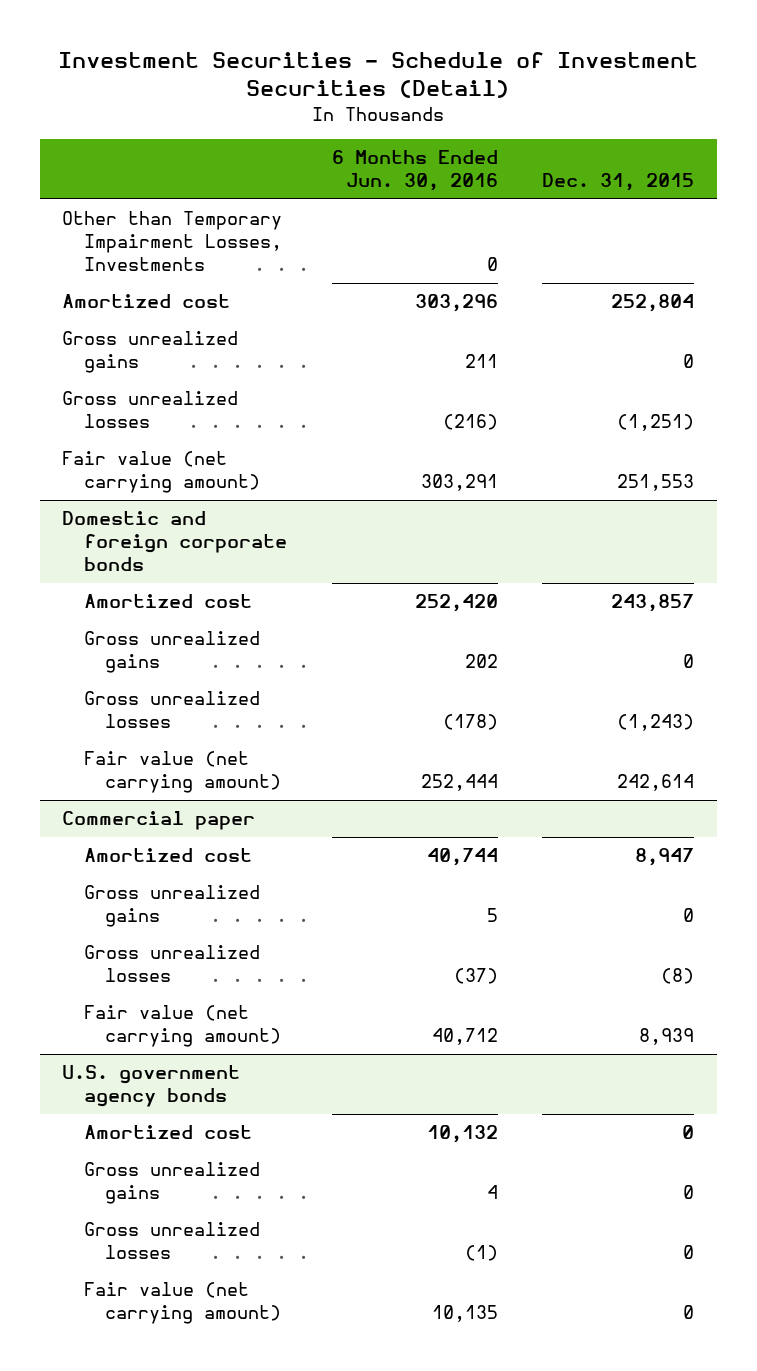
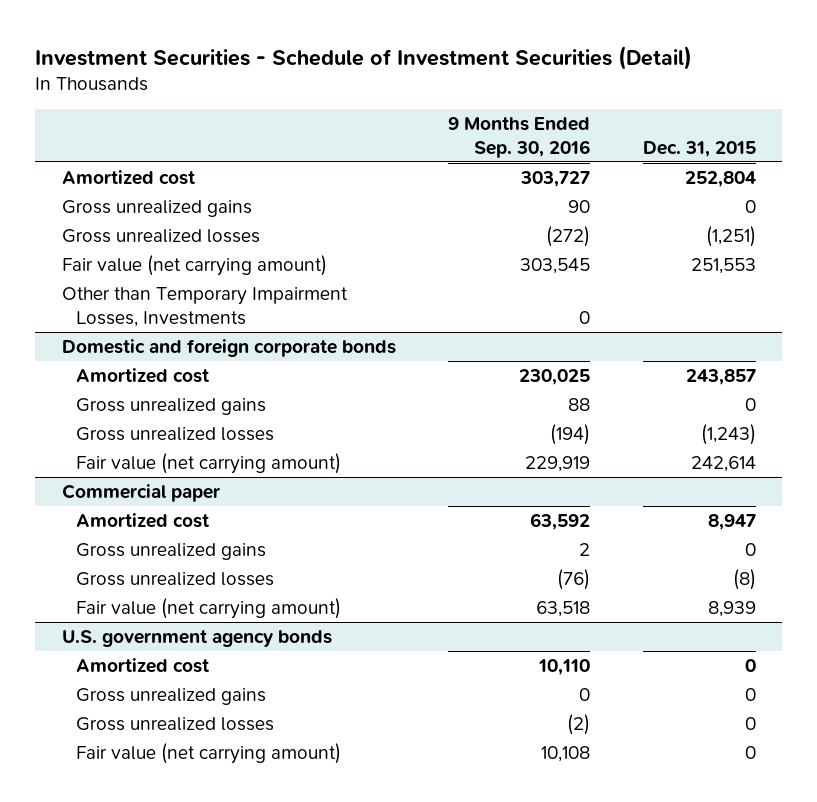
[331,149,498,192] 6 Months Ended Jun. 30, 2016 -> none
none -> [448,116,591,158] 9 Months Ended Sep. 30, 2016
[62,211,283,272] Other than Temporary Impairment Losses, Investments -> [61,286,348,327] Other than Temporary Impairment Losses, Investments

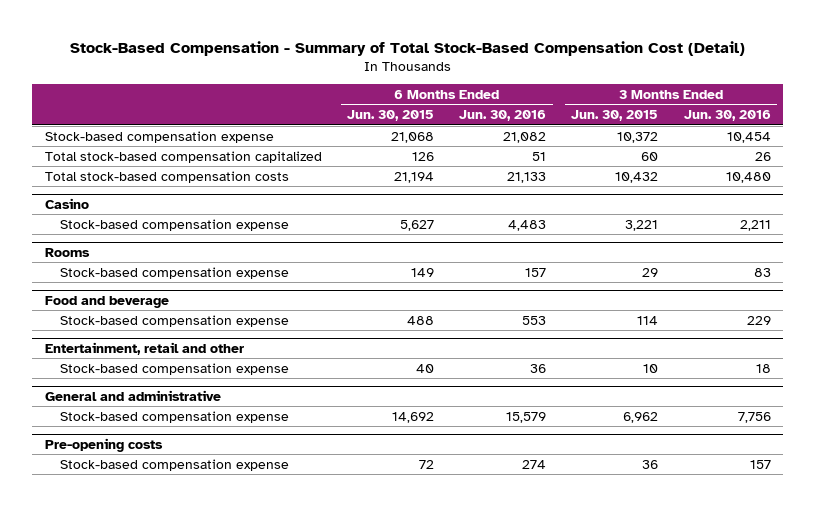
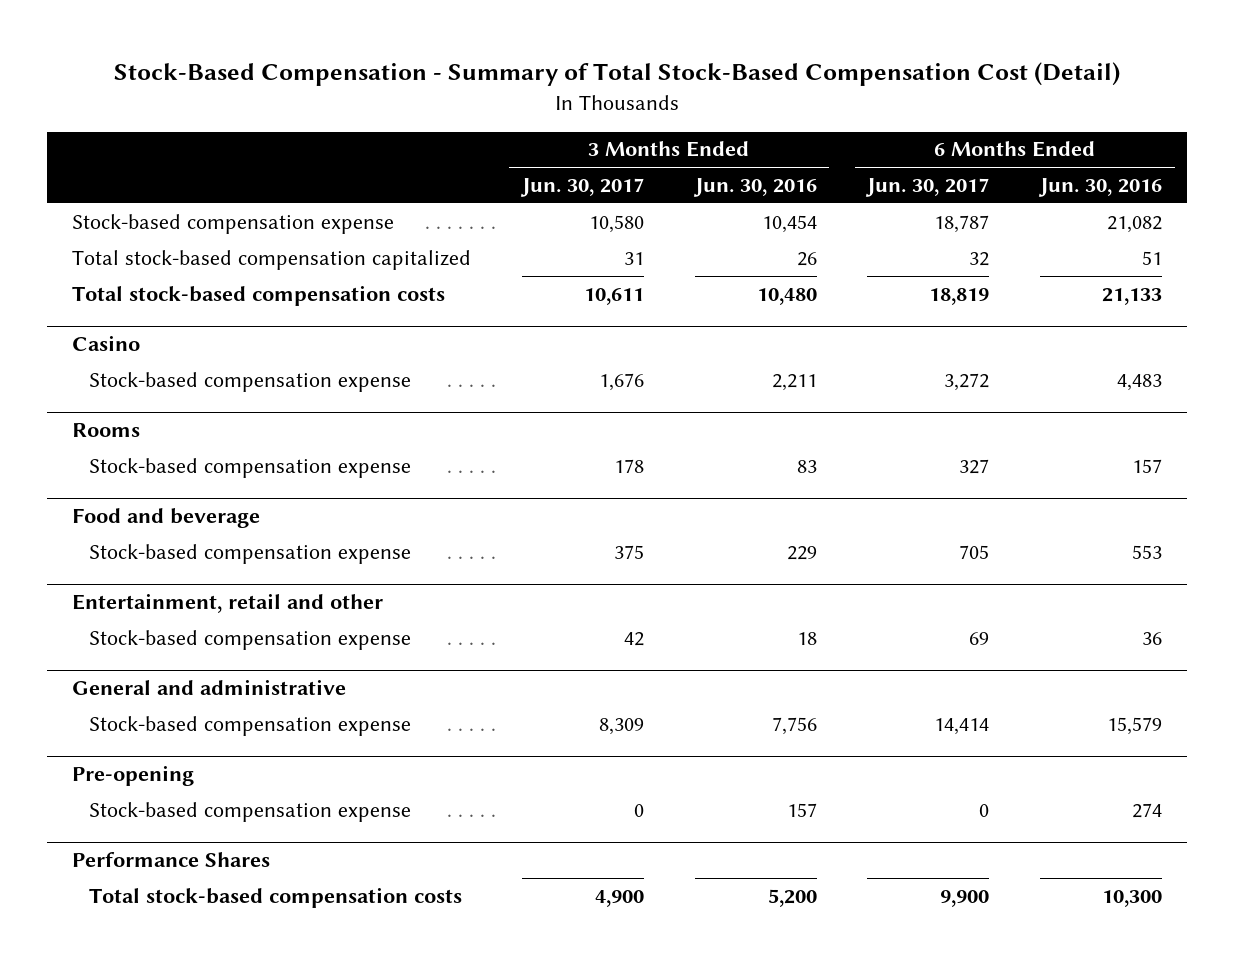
[347,110,435,122] Jun. 30, 2015 -> none
[571,110,659,122] Jun. 30, 2015 -> none
none -> [519,178,644,198] Jun. 30, 2017
none -> [865,178,990,198] Jun. 30, 2017
[44,437,163,452] Pre-opening costs -> [72,764,195,786] Pre-opening
none -> [72,851,271,867] Performance Shares
none -> [88,886,462,908] Total stock-based compensation costs

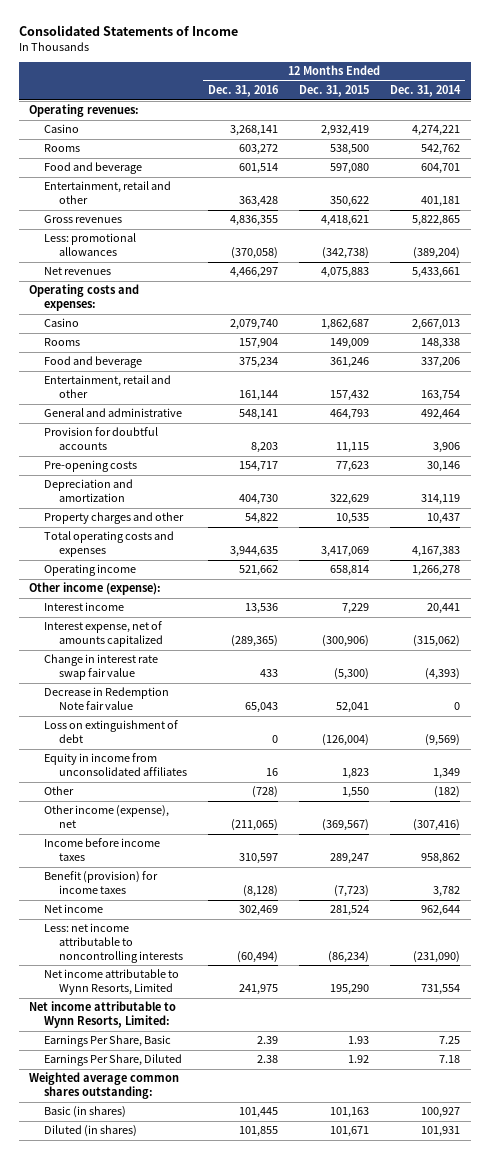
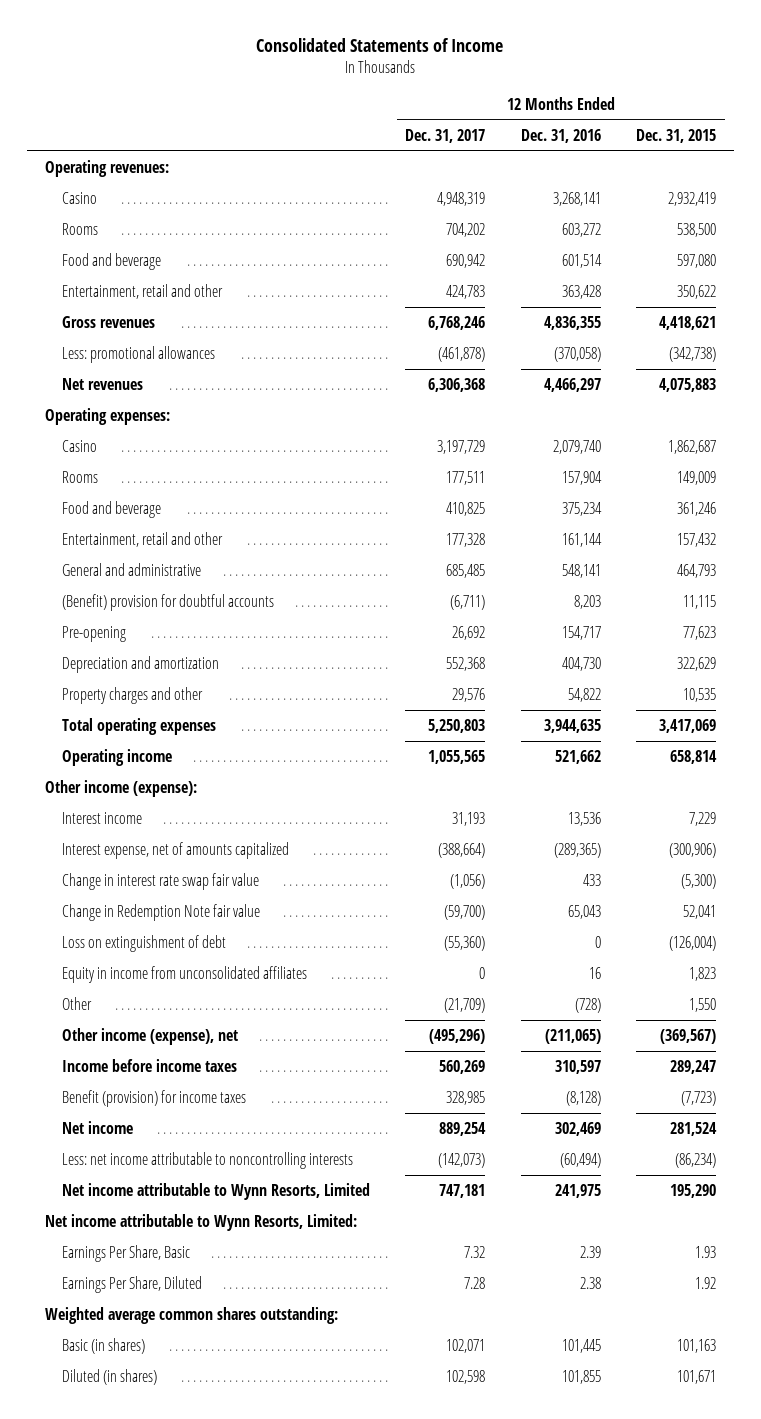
[390,85,462,98] Dec. 31, 2014 -> none
none -> [405,128,486,143] Dec. 31, 2017
[29,284,140,312] Operating costs and expenses: -> [44,408,170,426] Operating expenses:
[43,427,158,451] Provision for doubtful accounts -> [62,594,275,612] (Benefit) provision for doubtful accounts
[43,460,137,473] Pre-opening costs -> [62,626,127,643] Pre-opening
[43,531,174,558] Total operating costs and expenses -> [62,718,217,736] Total operating expenses
[43,687,169,711] Decrease in Redemption Note fair value -> [62,904,261,922] Change in Redemption Note fair value

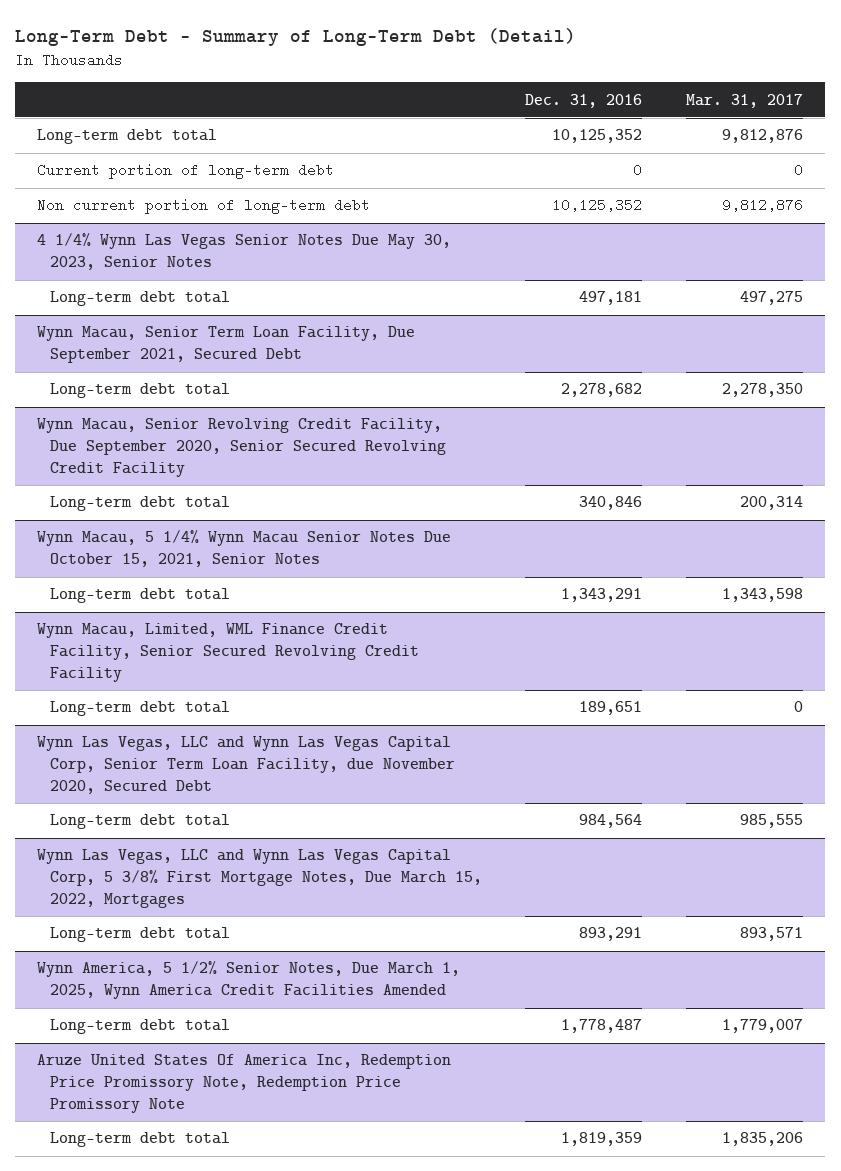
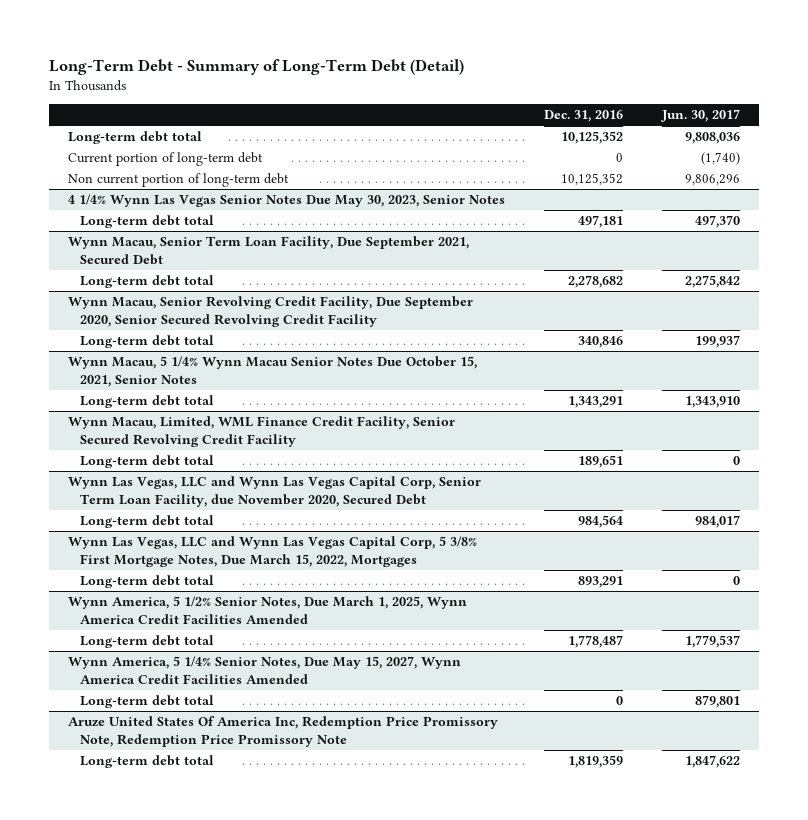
[686,93,804,108] Mar. 31, 2017 -> none
none -> [660,109,740,123] Jun. 30, 2017
none -> [68,656,462,685] Wynn America, 5 1/4% Senior Notes, Due May 15, 2027, Wynn America Credit Facilities Amended
none -> [80,695,215,709] Long-term debt total

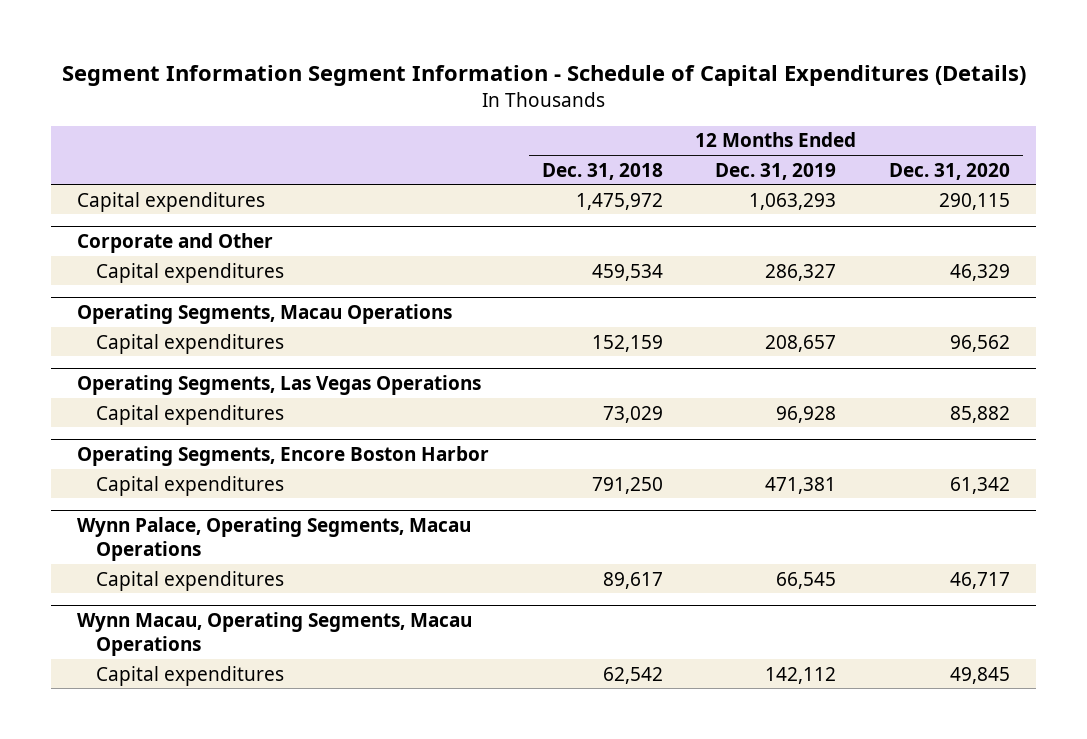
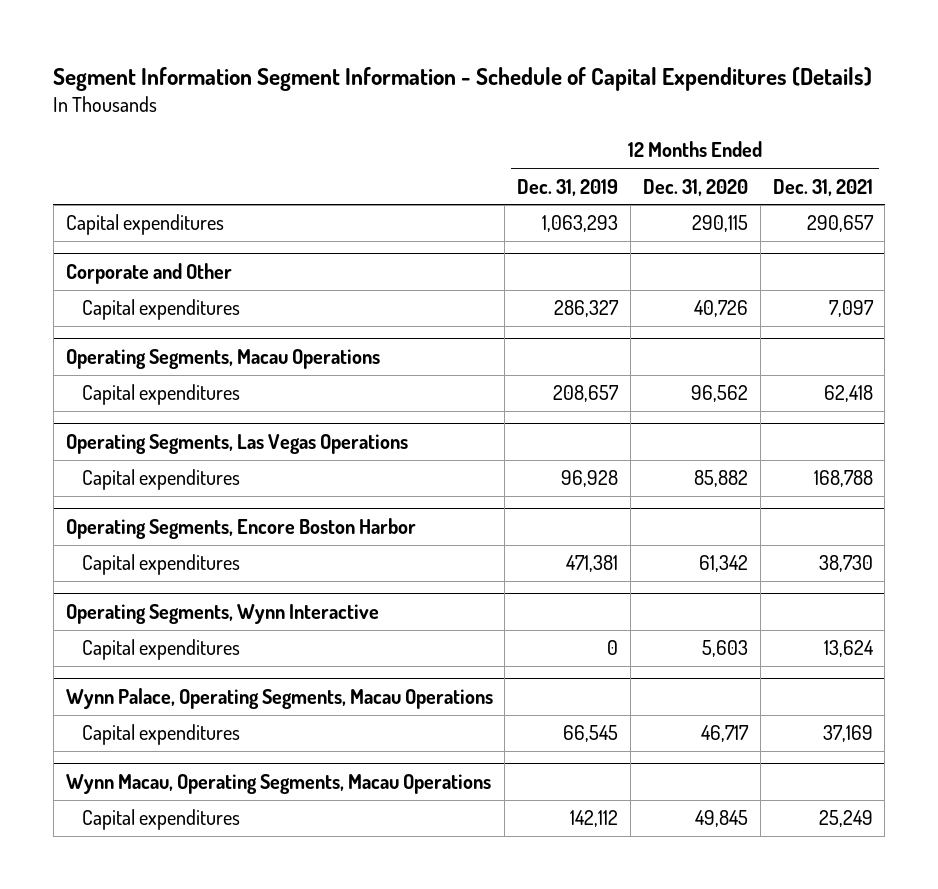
[541,162,663,180] Dec. 31, 2018 -> none
none -> [772,178,873,196] Dec. 31, 2021
[949,263,1010,281] 46,329 -> [693,300,748,318] 40,726
none -> [65,603,379,624] Operating Segments, Wynn Interactive
none -> [81,639,240,661] Capital expenditures

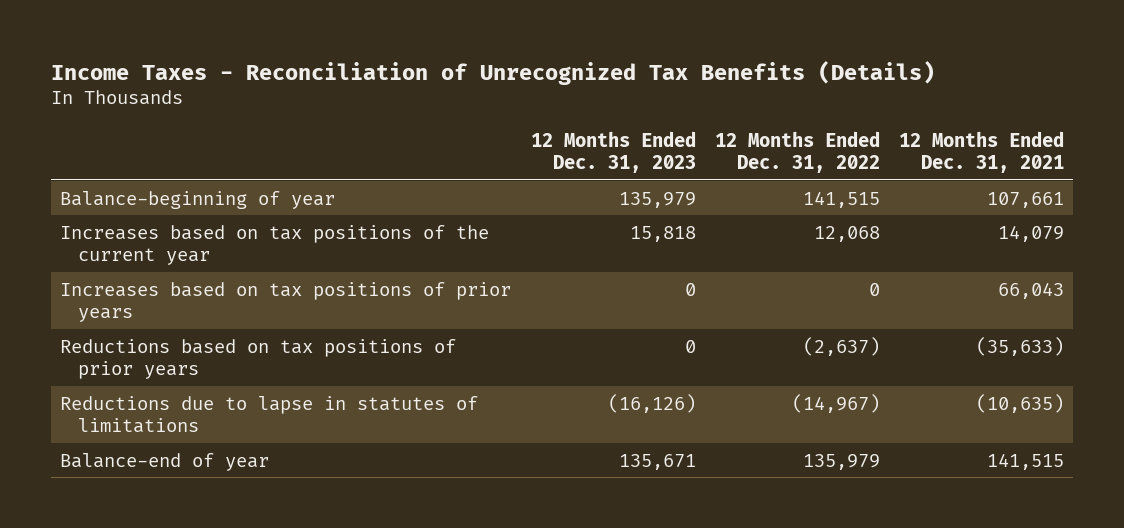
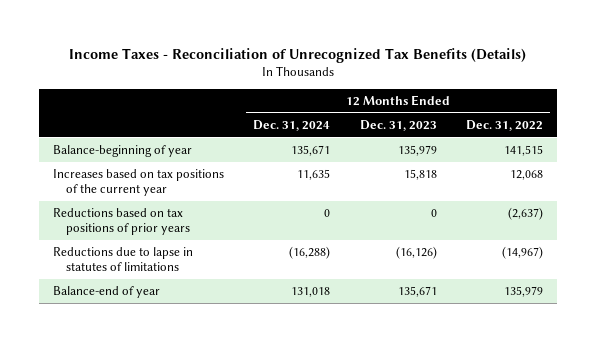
[898,130,1064,174] 12 Months Ended Dec. 31, 2021 -> none
none -> [253,119,331,131] Dec. 31, 2024
[60,281,512,323] Increases based on tax positions of prior years -> none

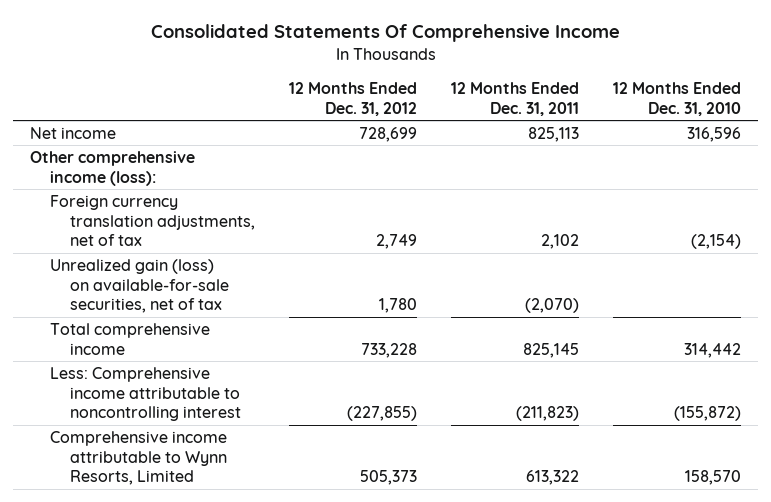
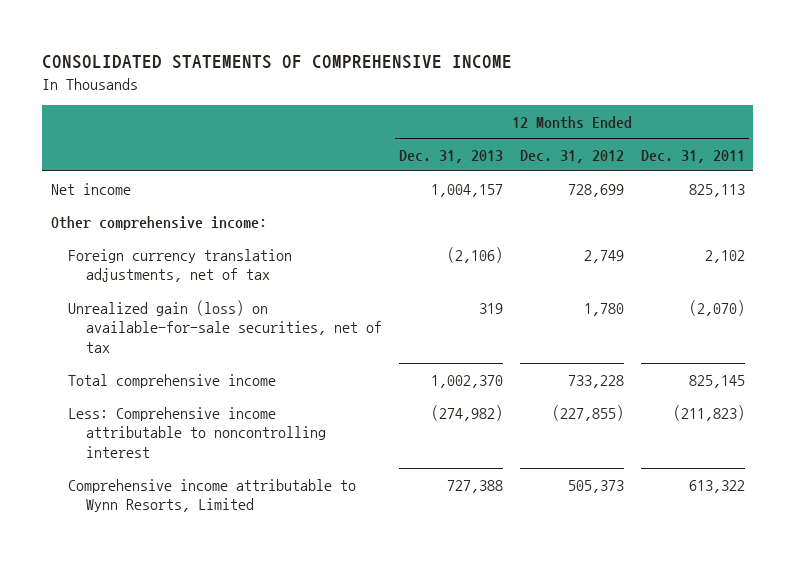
[150,24,620,43] Consolidated Statements Of Comprehensive Income -> [42,55,513,70] CONSOLIDATED STATEMENTS OF COMPREHENSIVE INCOME
[613,82,742,116] 12 Months Ended Dec. 31, 2010 -> none
none -> [399,149,504,163] Dec. 31, 2013
[30,150,196,186] Other comprehensive income (loss): -> [50,215,267,230] Other comprehensive income:

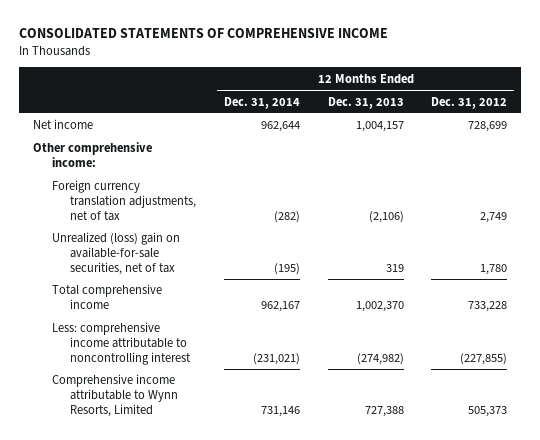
[640,149,745,163] Dec. 31, 2011 -> none
none -> [224,96,301,109] Dec. 31, 2014
[68,299,383,354] Unrealized gain (loss) on available-for-sale securities, net of tax -> [51,232,180,276] Unrealized (loss) gain on available-for-sale securities, net of tax
[68,406,327,459] Less: Comprehensive income attributable to noncontrolling interest -> [51,322,192,366] Less: comprehensive income attributable to noncontrolling interest

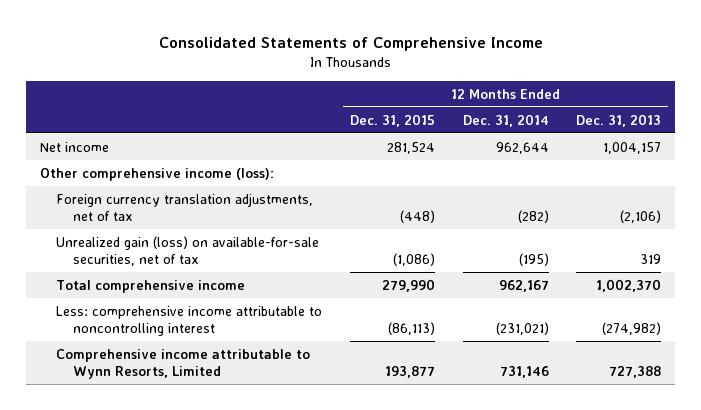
[19,28,389,39] CONSOLIDATED STATEMENTS OF COMPREHENSIVE INCOME -> [158,37,543,52] Consolidated Statements of Comprehensive Income
[431,96,508,109] Dec. 31, 2012 -> none
none -> [349,113,435,127] Dec. 31, 2015
[33,142,153,168] Other comprehensive income: -> [40,167,275,181] Other comprehensive income (loss):
[51,232,180,276] Unrealized (loss) gain on available-for-sale securities, net of tax -> [56,235,320,267] Unrealized gain (loss) on available-for-sale securities, net of tax

